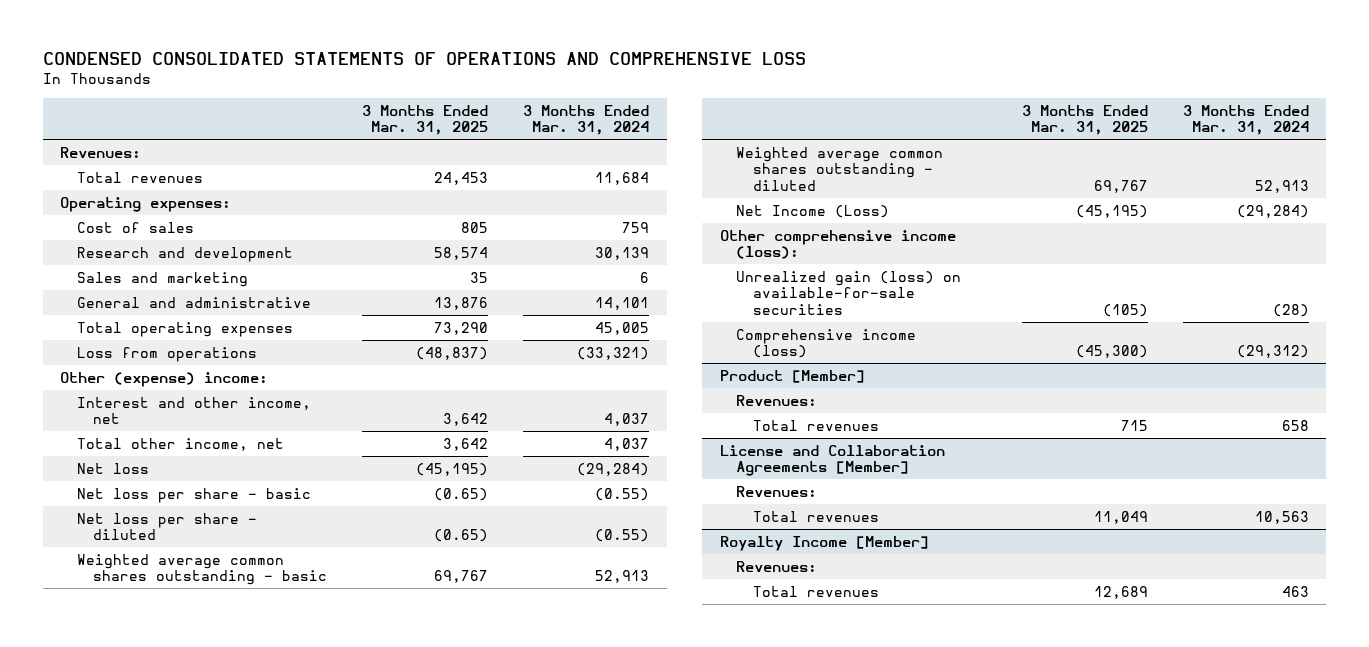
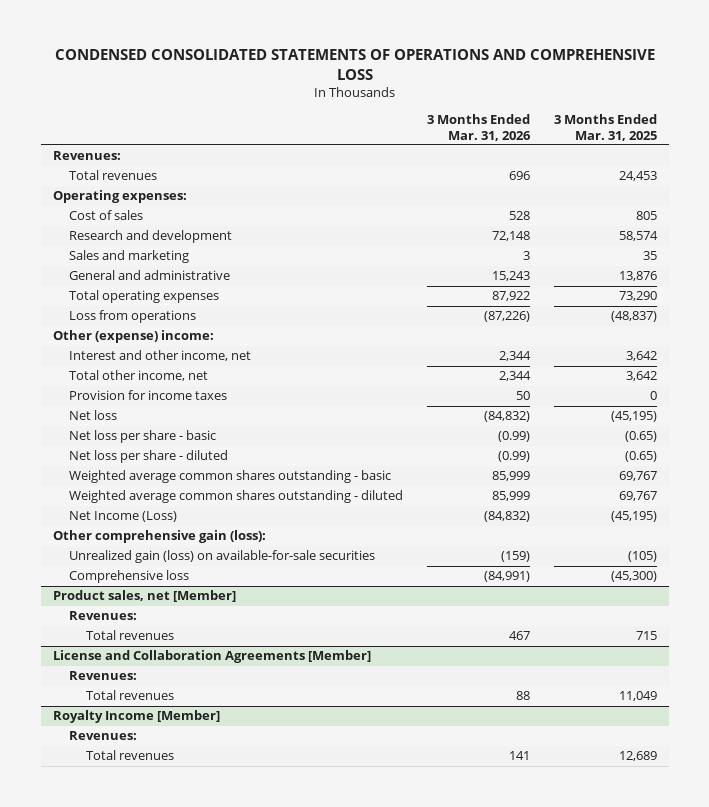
[523,104,650,136] 3 Months Ended Mar. 31, 2024 -> none
none -> [427,114,532,141] 3 Months Ended Mar. 31, 2026
none -> [69,390,228,401] Provision for income taxes
[719,229,956,260] Other comprehensive income (loss): -> [52,530,266,544] Other comprehensive gain (loss):
[736,328,917,359] Comprehensive income (loss) -> [69,570,190,584] Comprehensive loss
[719,369,865,383] Product [Member] -> [52,590,236,603] Product sales, net [Member]

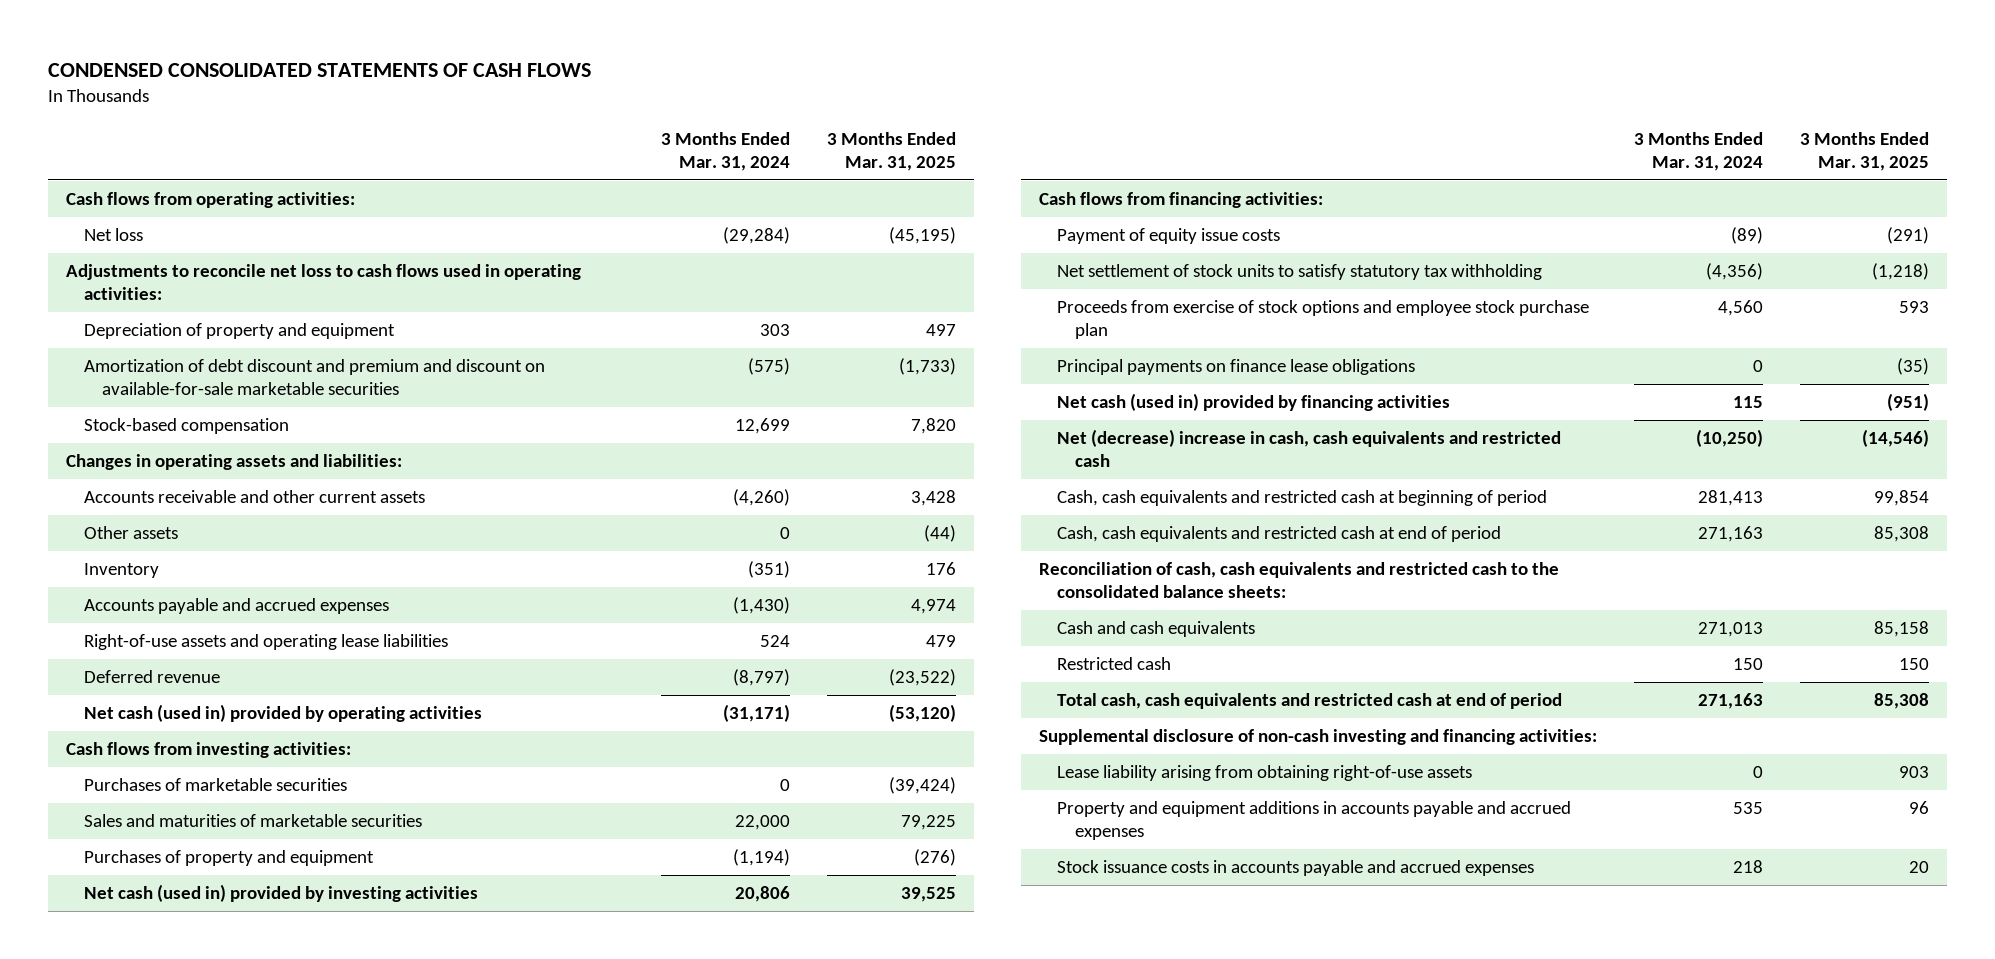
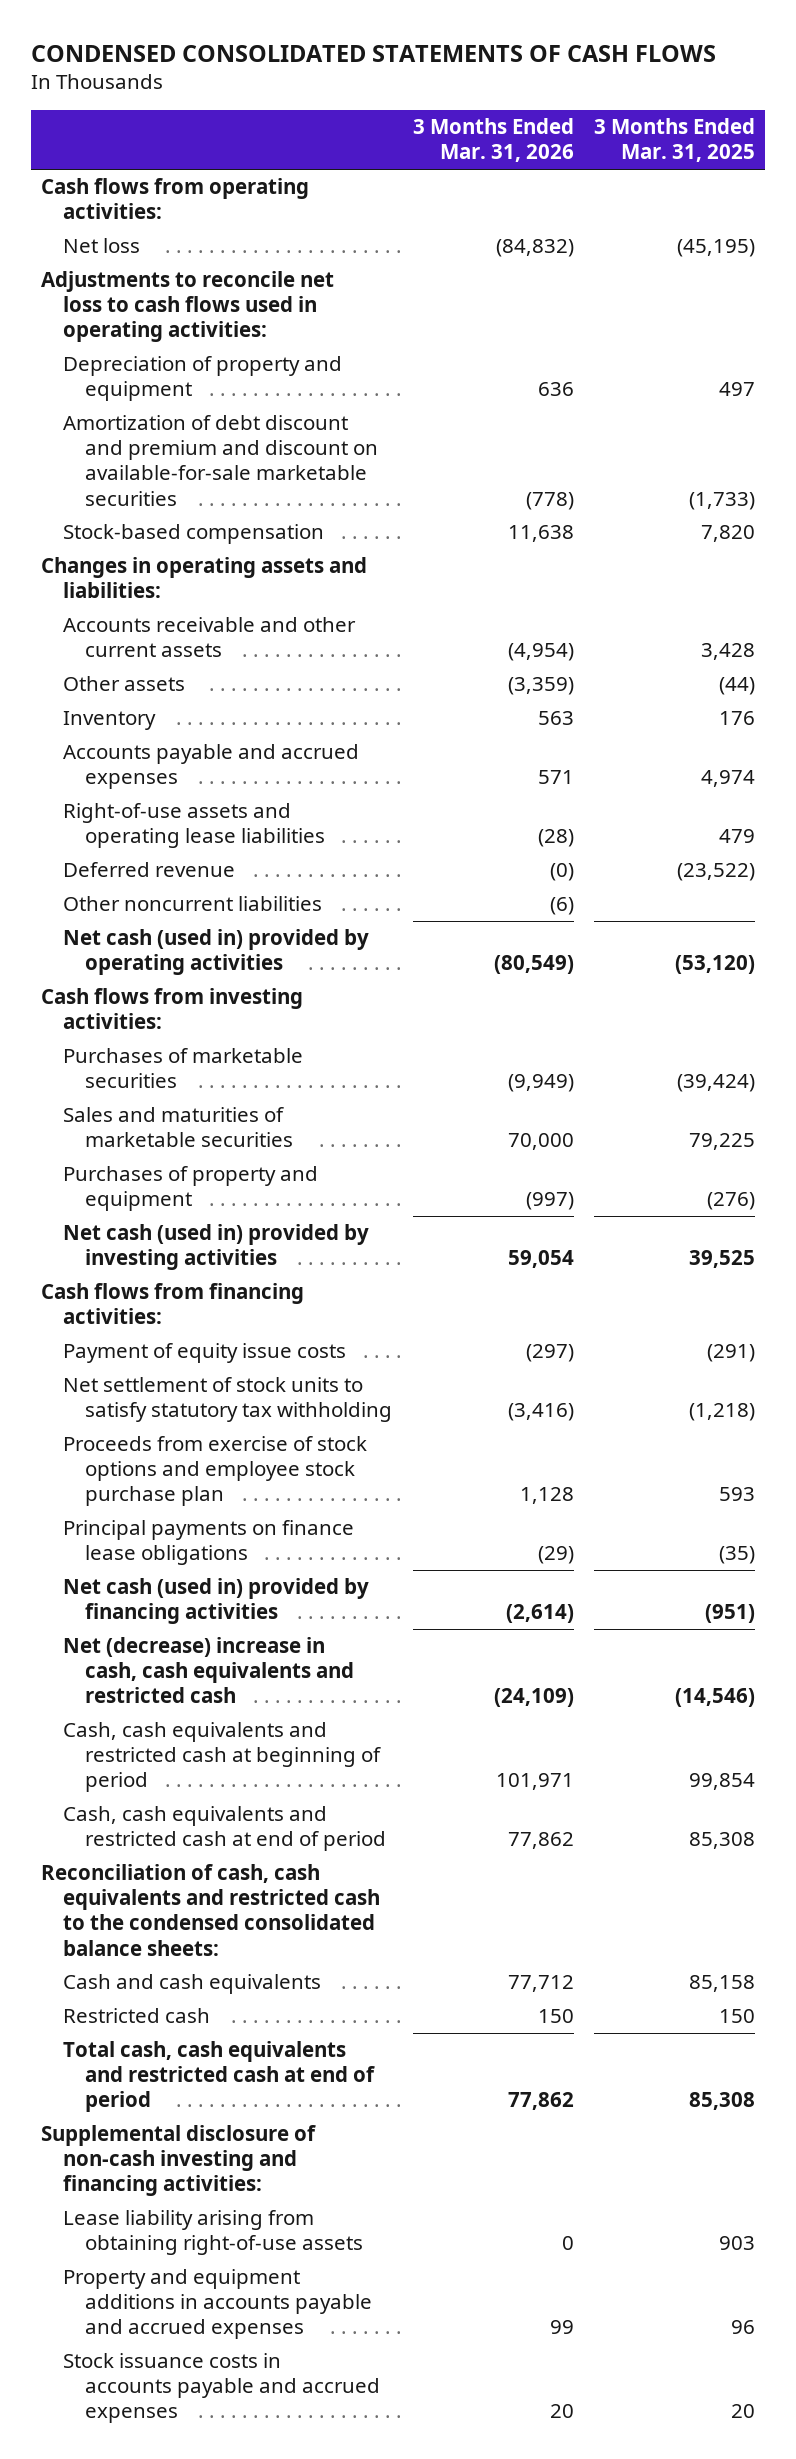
[660,131,790,171] 3 Months Ended Mar. 31, 2024 -> none
none -> [412,118,574,163] 3 Months Ended Mar. 31, 2026
none -> [63,896,323,912] Other noncurrent liabilities
[1039,562,1560,599] Reconciliation of cash, cash equivalents and restricted cash to the consolidated balance sheets: -> [40,1864,381,1956] Reconciliation of cash, cash equivalents and restricted cash to the condensed consolidated balance sheets:

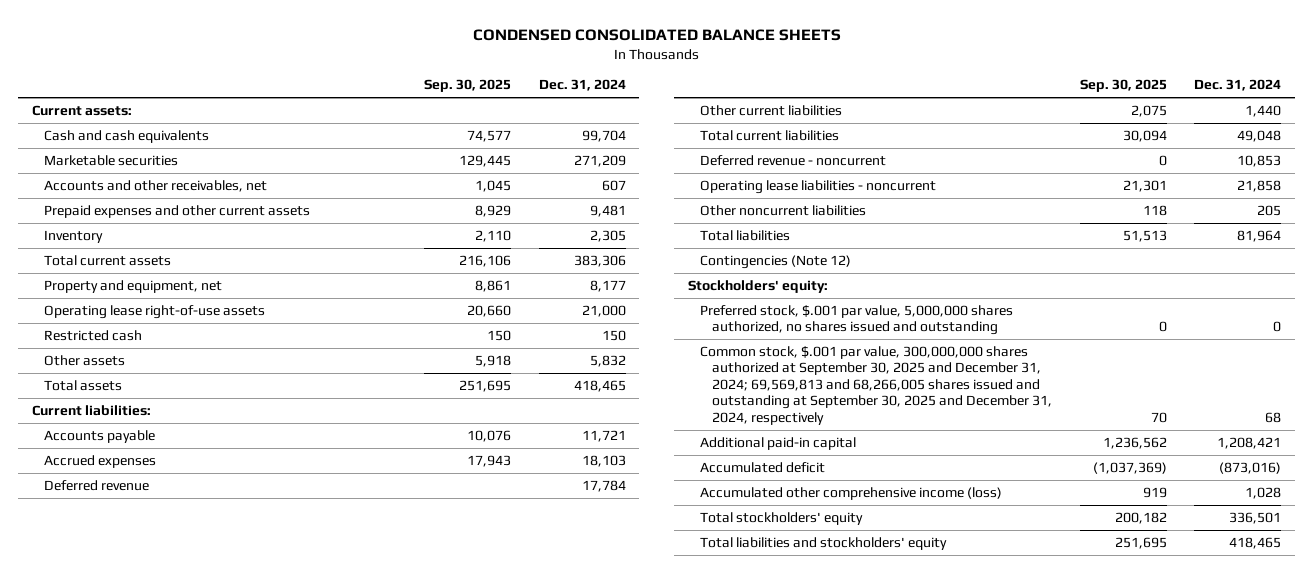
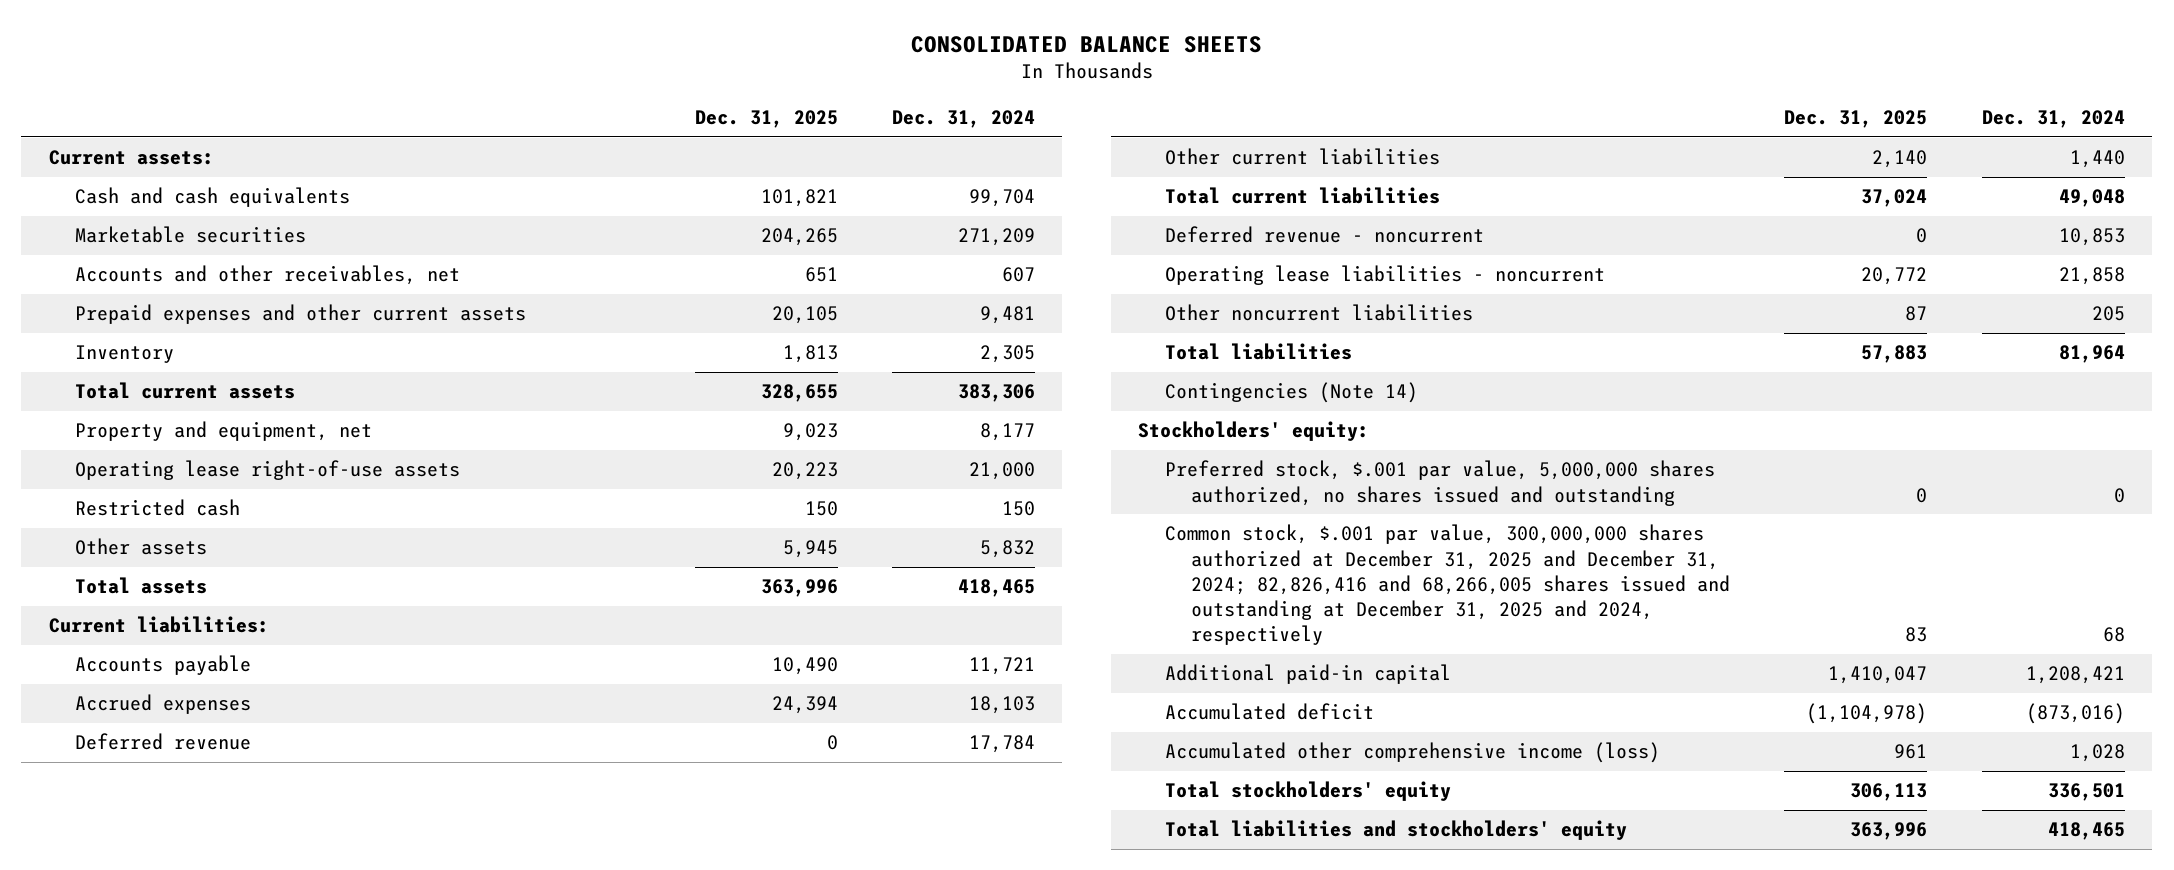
[472,28,841,41] CONDENSED CONSOLIDATED BALANCE SHEETS -> [910,35,1262,53] CONSOLIDATED BALANCE SHEETS
[423,79,511,93] Sep. 30, 2025 -> none
none -> [694,110,838,129] Dec. 31, 2025
[699,254,851,269] Contingencies (Note 12) -> [1164,382,1418,404] Contingencies (Note 14)
[699,345,1052,425] Common stock, $.001 par value, 300,000,000 shares authorized at September 30, 2025 and December 31, 2024; 69,569,813 and 68,266,005 shares issued and outstanding at September 30, 2025 and December 31, 2024, respectively -> [1164,524,1731,646] Common stock, $.001 par value, 300,000,000 shares authorized at December 31, 2025 and December 31, 2024; 82,826,416 and 68,266,005 shares issued and outstanding at December 31, 2025 and 2024, respectively

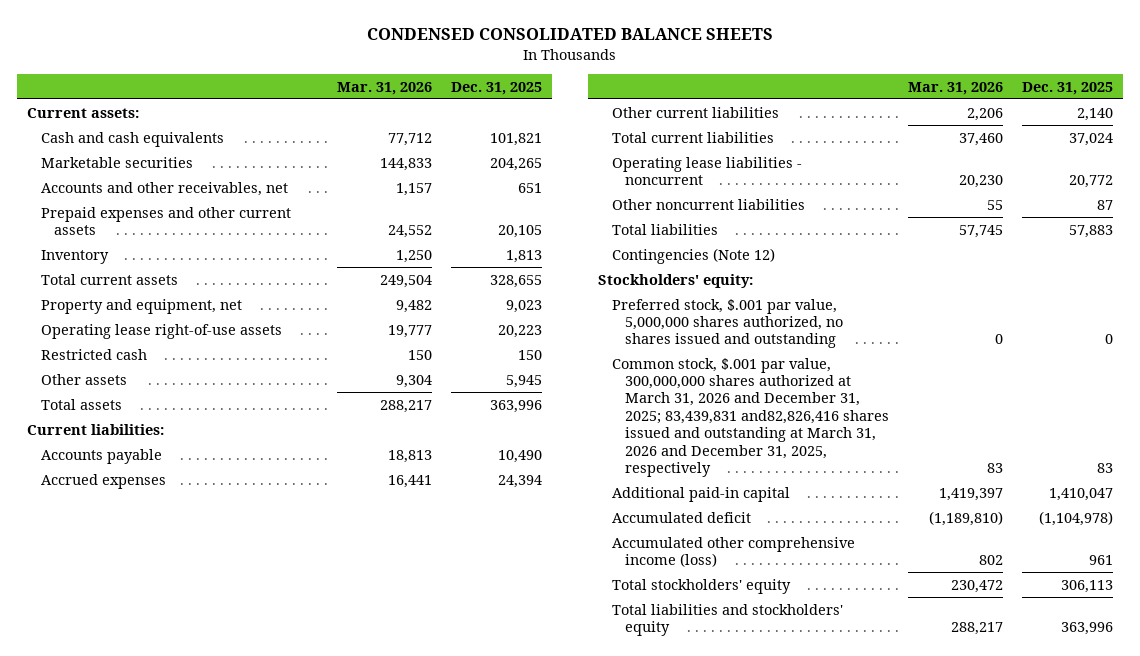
[910,35,1262,53] CONSOLIDATED BALANCE SHEETS -> [367,27,774,40] CONDENSED CONSOLIDATED BALANCE SHEETS
[892,110,1036,129] Dec. 31, 2024 -> none
none -> [337,81,433,95] Mar. 31, 2026
[74,733,251,751] Deferred revenue -> none
[1164,226,1484,244] Deferred revenue - noncurrent -> none
[1164,382,1418,404] Contingencies (Note 14) -> [611,247,775,264] Contingencies (Note 12)
[1164,524,1731,646] Common stock, $.001 par value, 300,000,000 shares authorized at December 31, 2025 and December 31, 2024; 82,826,416 and 68,266,005 shares issued and outstanding at December 31, 2025 and 2024, respectively -> [611,357,890,477] Common stock, $.001 par value, 300,000,000 shares authorized at March 31, 2026 and December 31, 2025; 83,439,831 and82,826,416 shares issued and outstanding at March 31, 2026 and December 31, 2025, respectively

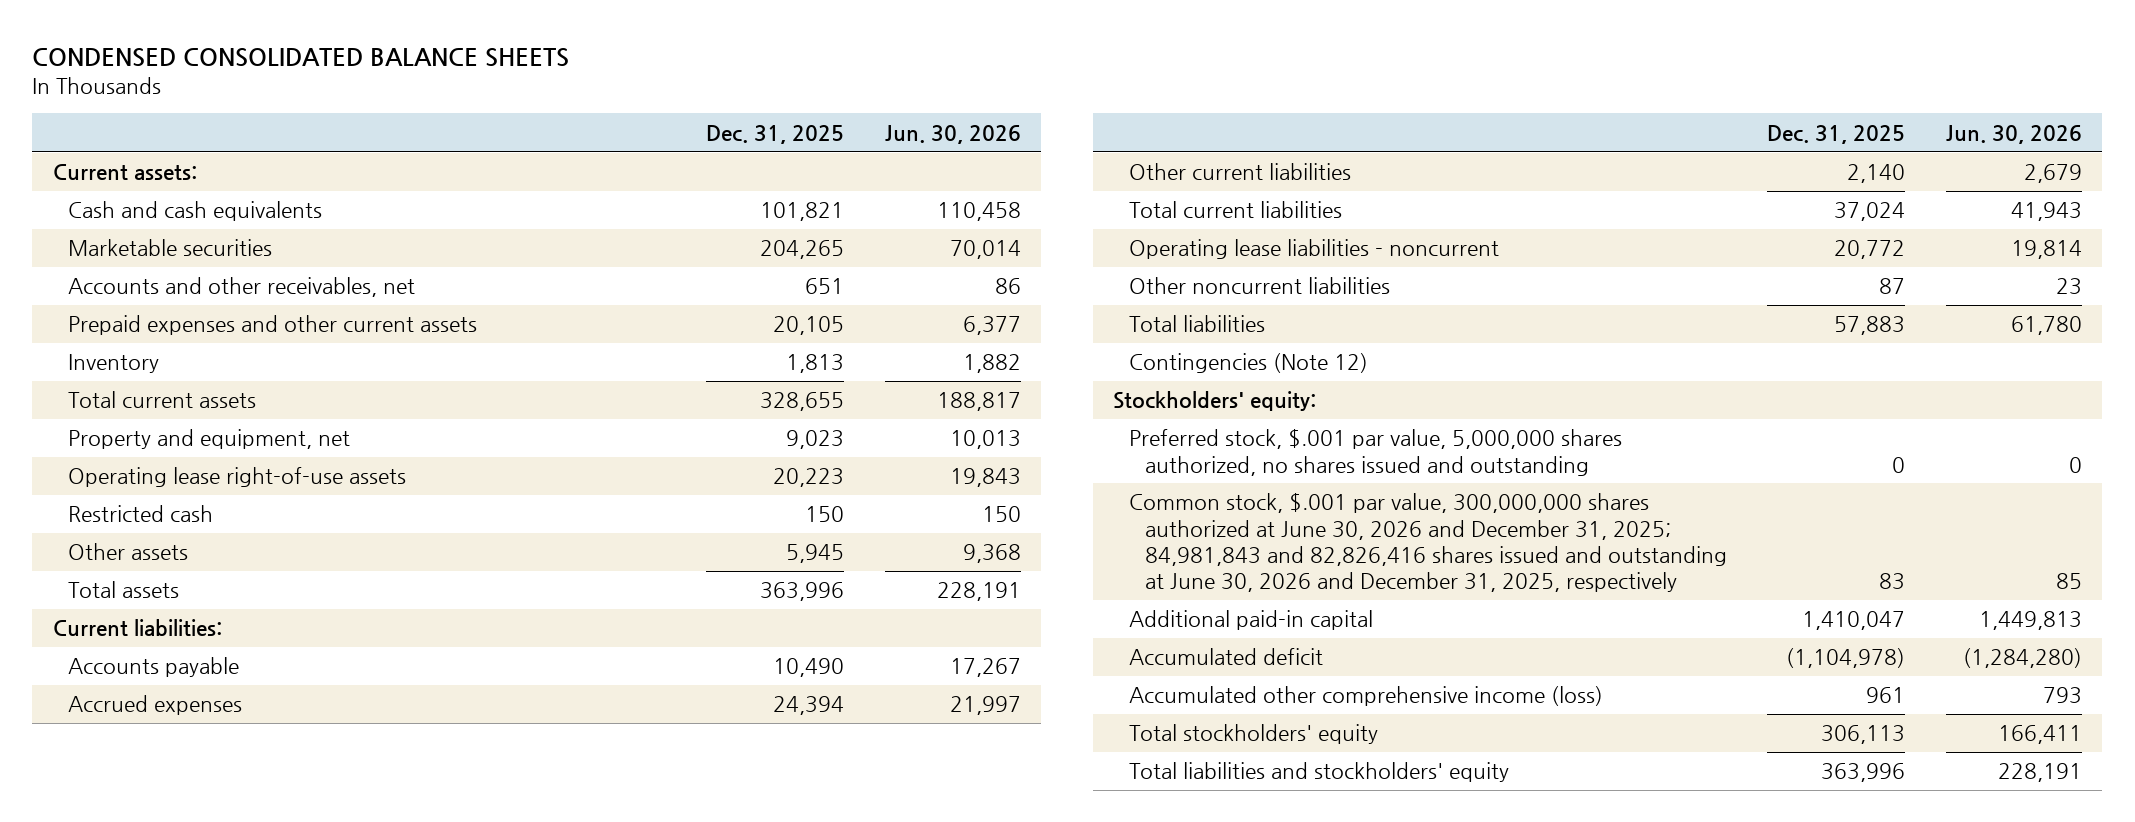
[337,81,433,95] Mar. 31, 2026 -> none
none -> [885,124,1022,144] Jun. 30, 2026
[611,357,890,477] Common stock, $.001 par value, 300,000,000 shares authorized at March 31, 2026 and December 31, 2025; 83,439,831 and82,826,416 shares issued and outstanding at March 31, 2026 and December 31, 2025, respectively -> [1129,493,1727,592] Common stock, $.001 par value, 300,000,000 shares authorized at June 30, 2026 and December 31, 2025; 84,981,843 and 82,826,416 shares issued and outstanding at June 30, 2026 and December 31, 2025, respectively

